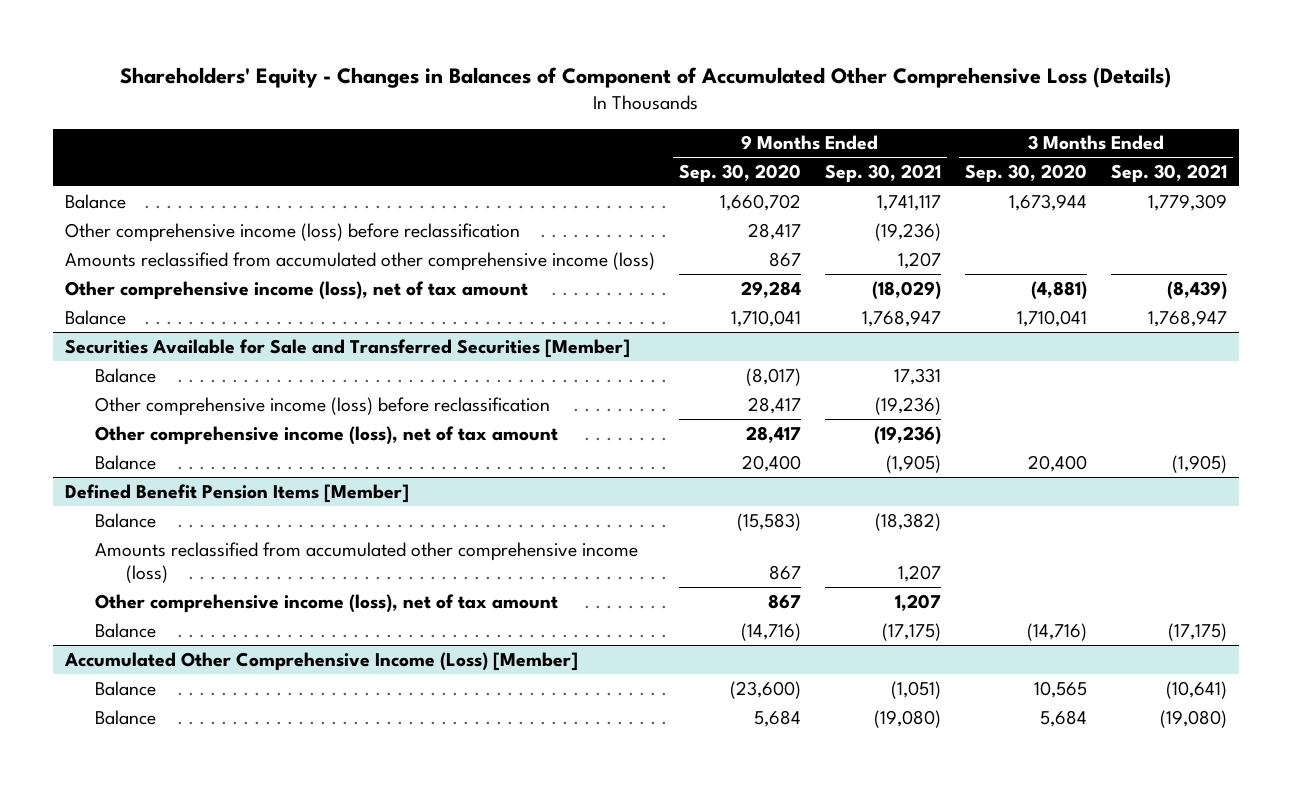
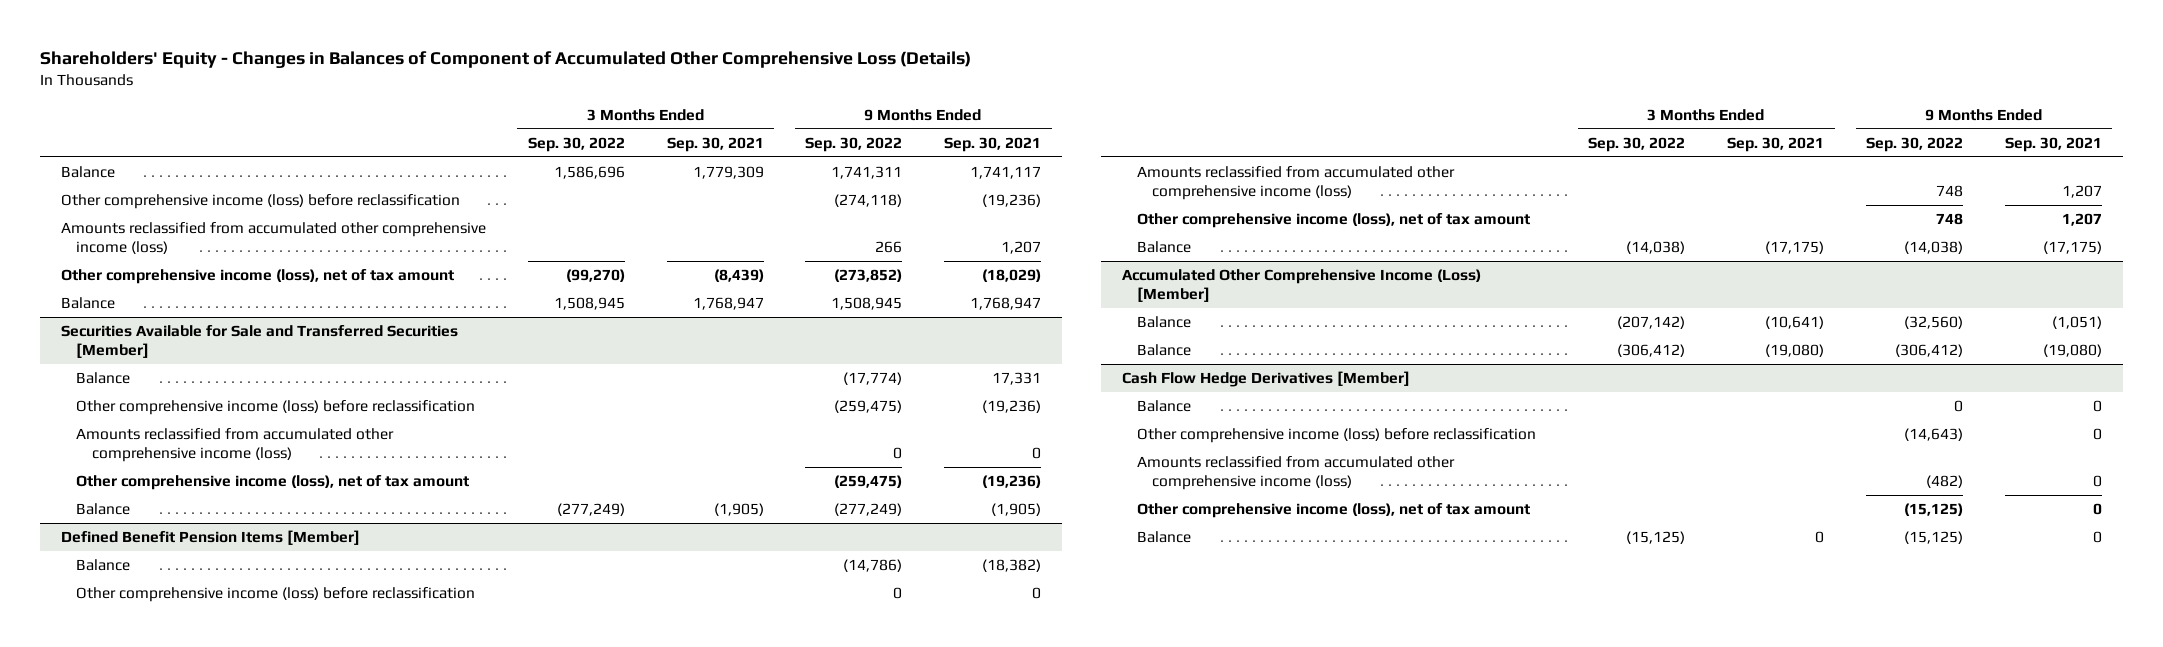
[679,164,802,184] Sep. 30, 2020 -> none
[965,164,1088,184] Sep. 30, 2020 -> none
none -> [527,136,625,152] Sep. 30, 2022
none -> [805,136,903,152] Sep. 30, 2022
none -> [76,428,395,463] Amounts reclassified from accumulated other comprehensive income (loss)
none -> [76,587,476,603] Other comprehensive income (loss) before reclassification
none -> [1121,371,1410,388] Cash Flow Hedge Derivatives [Member]
none -> [1137,400,1192,413] Balance
none -> [1137,428,1537,444] Other comprehensive income (loss) before reclassification
none -> [1137,456,1456,491] Amounts reclassified from accumulated other comprehensive income (loss)
none -> [1137,503,1531,519] Other comprehensive income (loss), net of tax amount
none -> [1137,531,1192,544] Balance

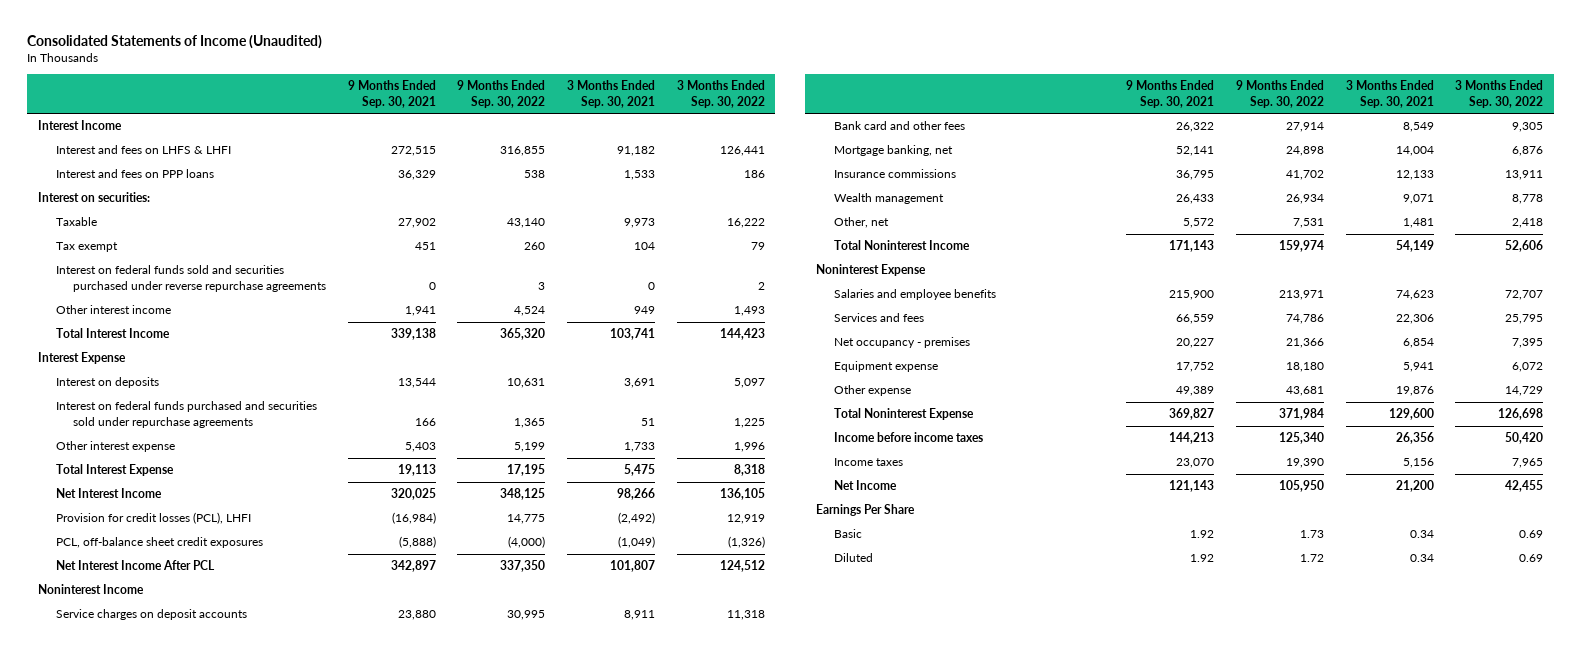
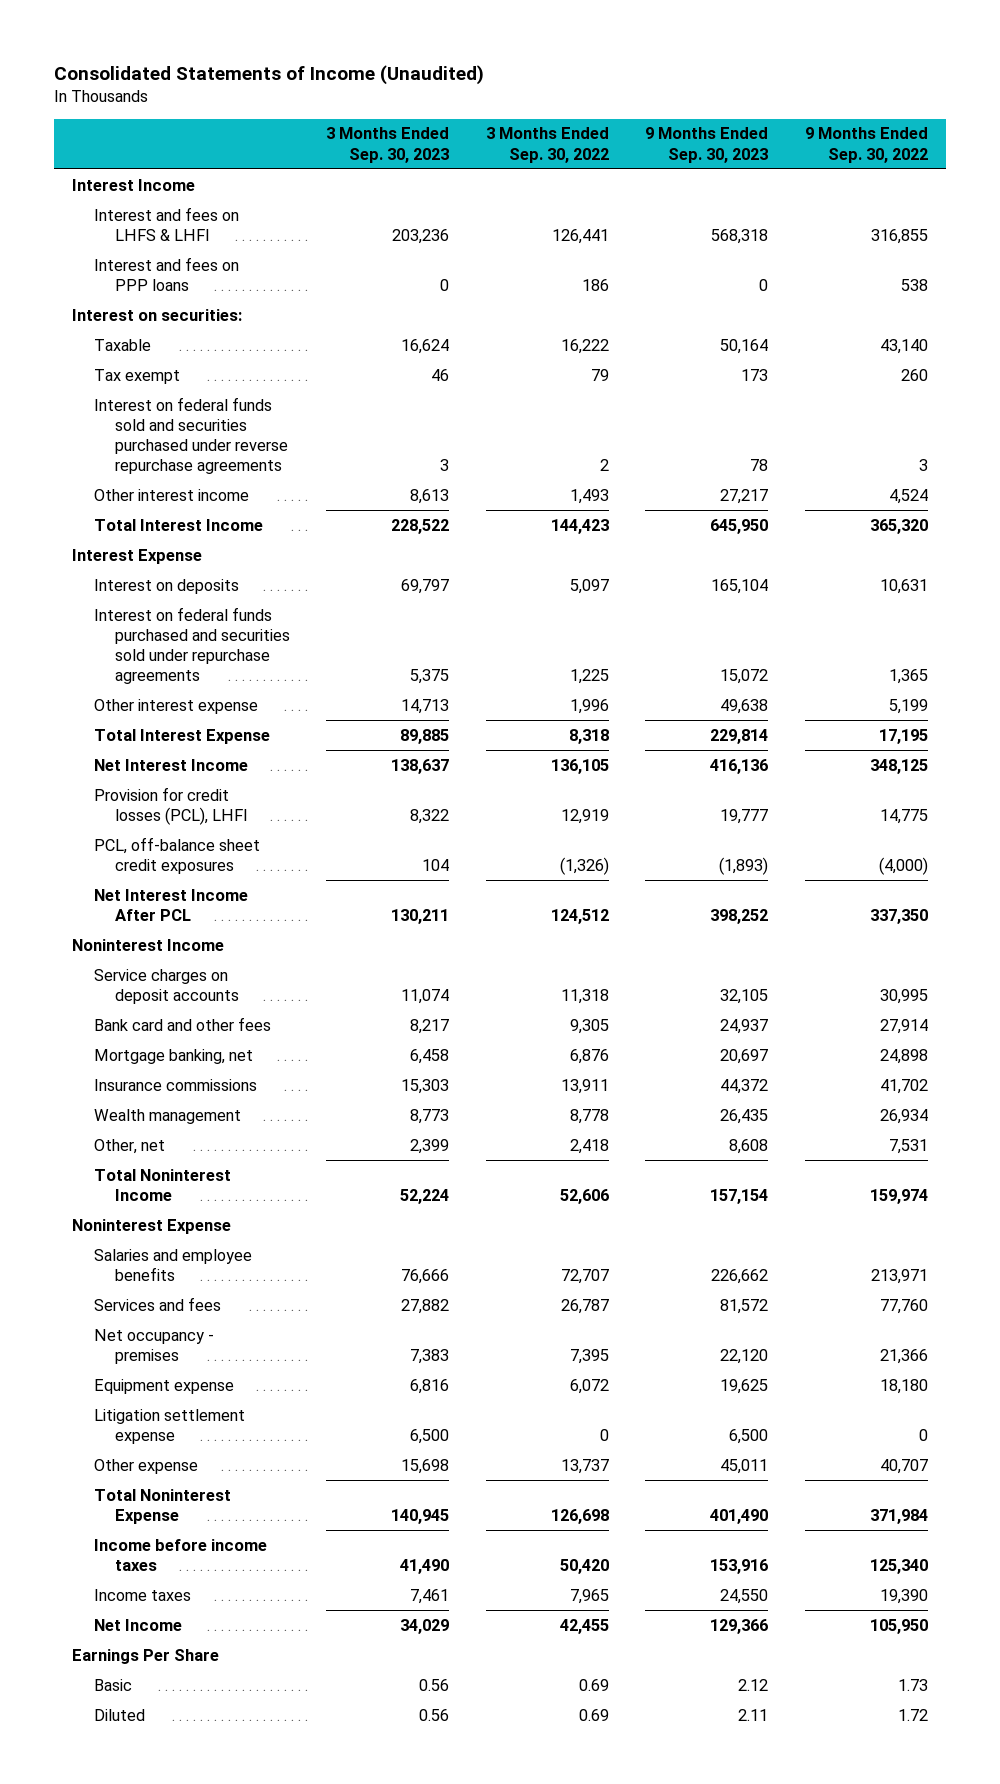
[347,80,436,108] 9 Months Ended Sep. 30, 2021 -> none
[567,80,656,108] 3 Months Ended Sep. 30, 2021 -> none
none -> [326,127,450,163] 3 Months Ended Sep. 30, 2023
none -> [645,127,769,163] 9 Months Ended Sep. 30, 2023
[1285,314,1324,325] 74,786 -> [879,1298,928,1314] 77,760
[1505,314,1544,325] 25,795 -> [560,1298,609,1314] 26,787
none -> [93,1408,245,1444] Litigation settlement expense
[1285,386,1324,397] 43,681 -> [879,1458,928,1474] 40,707
[1505,386,1544,397] 14,729 -> [560,1458,609,1474] 13,737

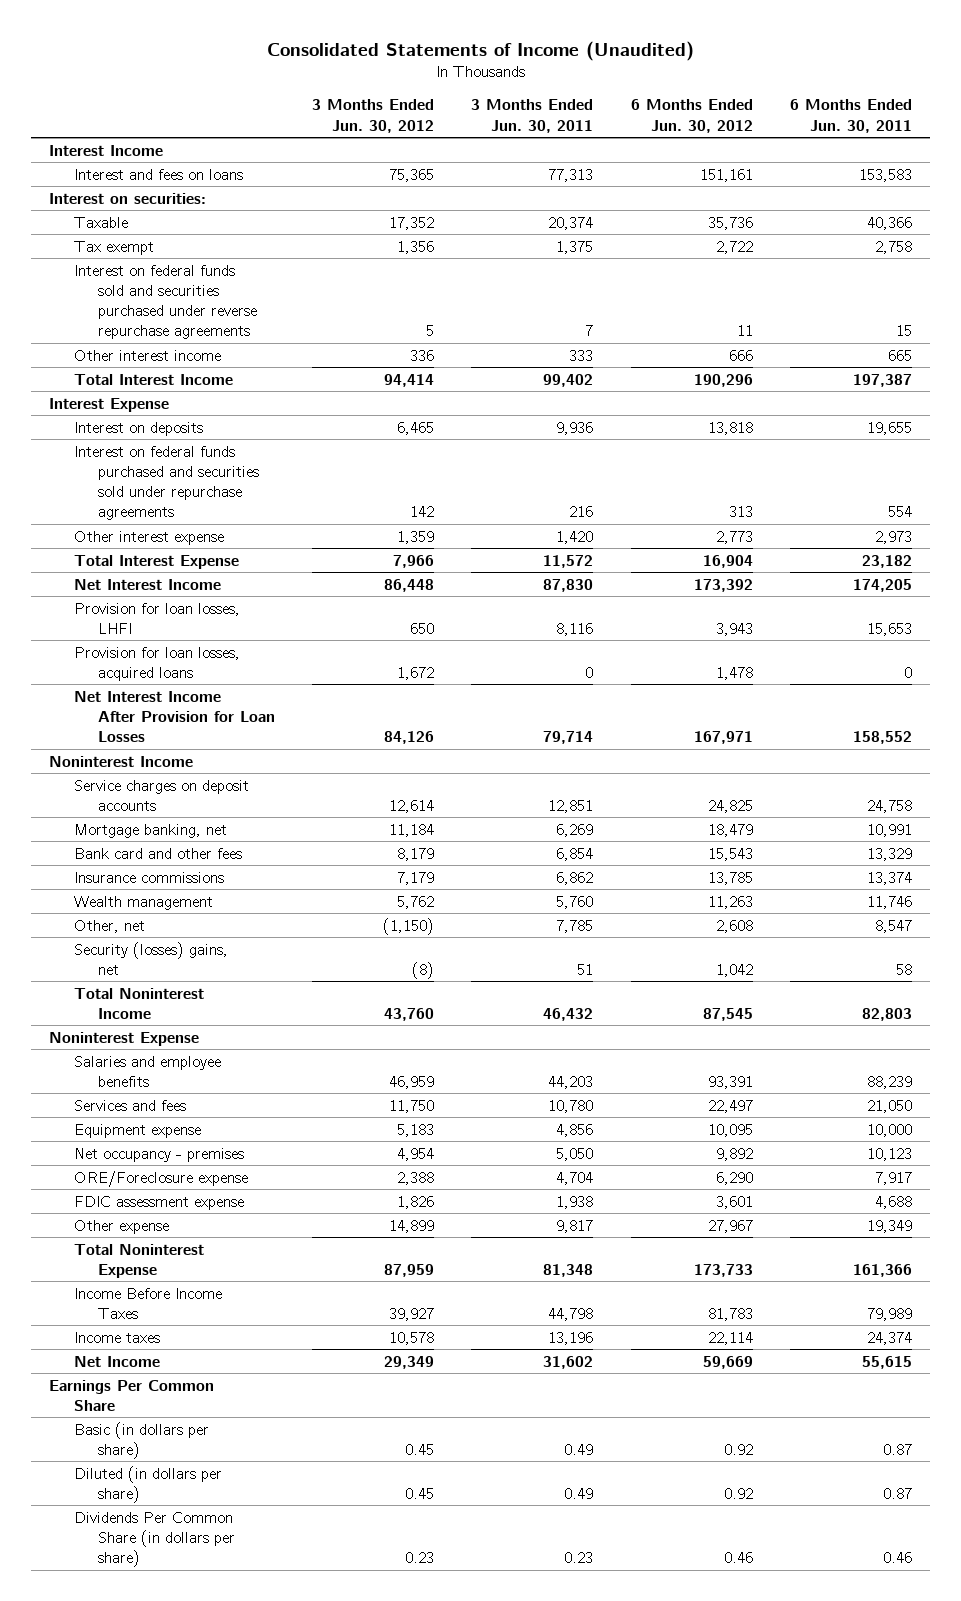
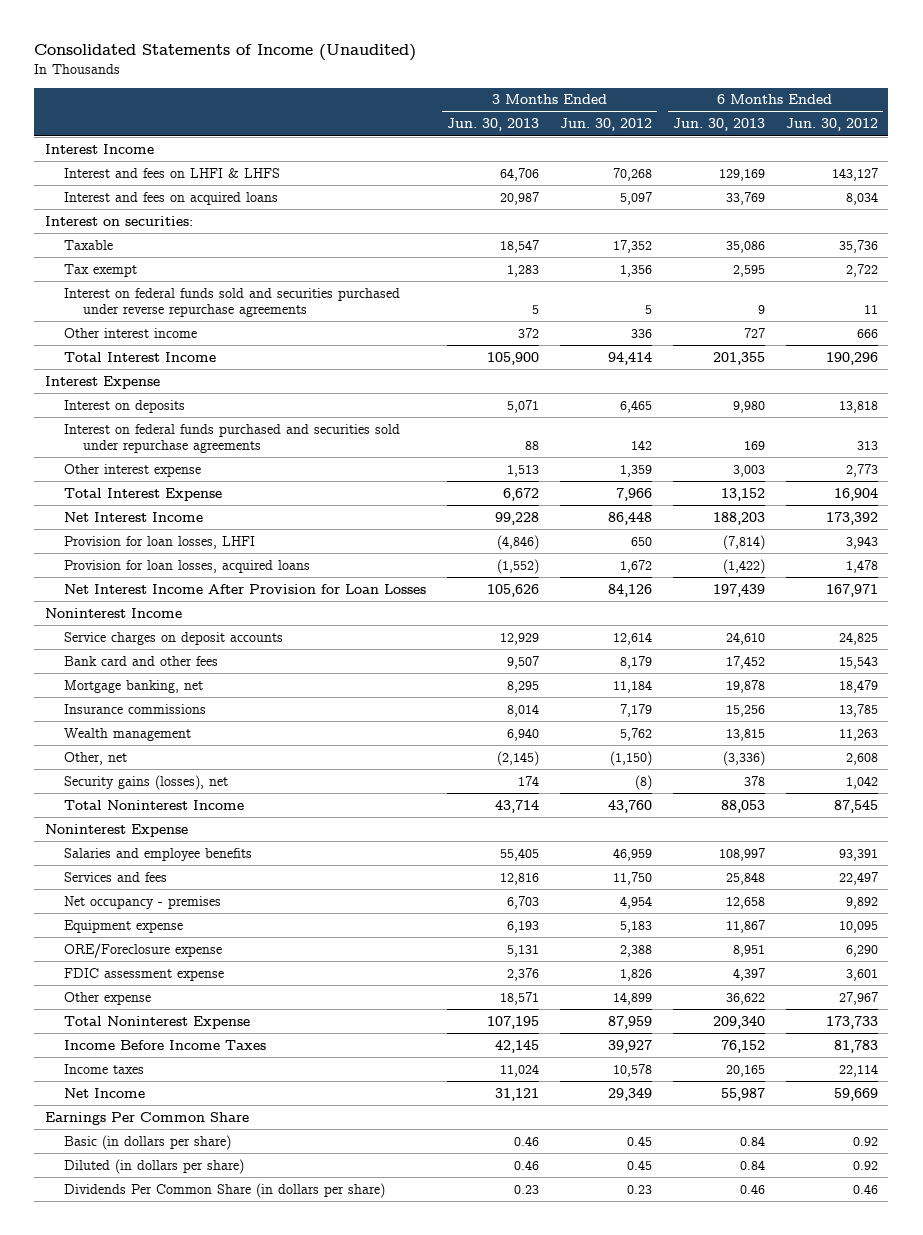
[471,99,594,133] 3 Months Ended Jun. 30, 2011 -> none
[789,99,912,133] 6 Months Ended Jun. 30, 2011 -> none
none -> [447,118,540,132] Jun. 30, 2013
none -> [672,118,765,132] Jun. 30, 2013
none -> [64,167,281,178] Interest and fees on LHFI & LHFS
[73,168,243,180] Interest and fees on loans -> [64,191,279,205] Interest and fees on acquired loans
[389,168,435,182] 75,365 -> [619,191,652,205] 5,097
[699,168,753,182] 151,161 -> [845,191,878,205] 8,034
[73,823,227,838] Mortgage banking, net -> [64,679,204,693] Mortgage banking, net
[73,941,228,975] Security (losses) gains, net -> [64,774,229,790] Security gains (losses), net
[73,1123,201,1138] Equipment expense -> [64,919,184,933] Equipment expense

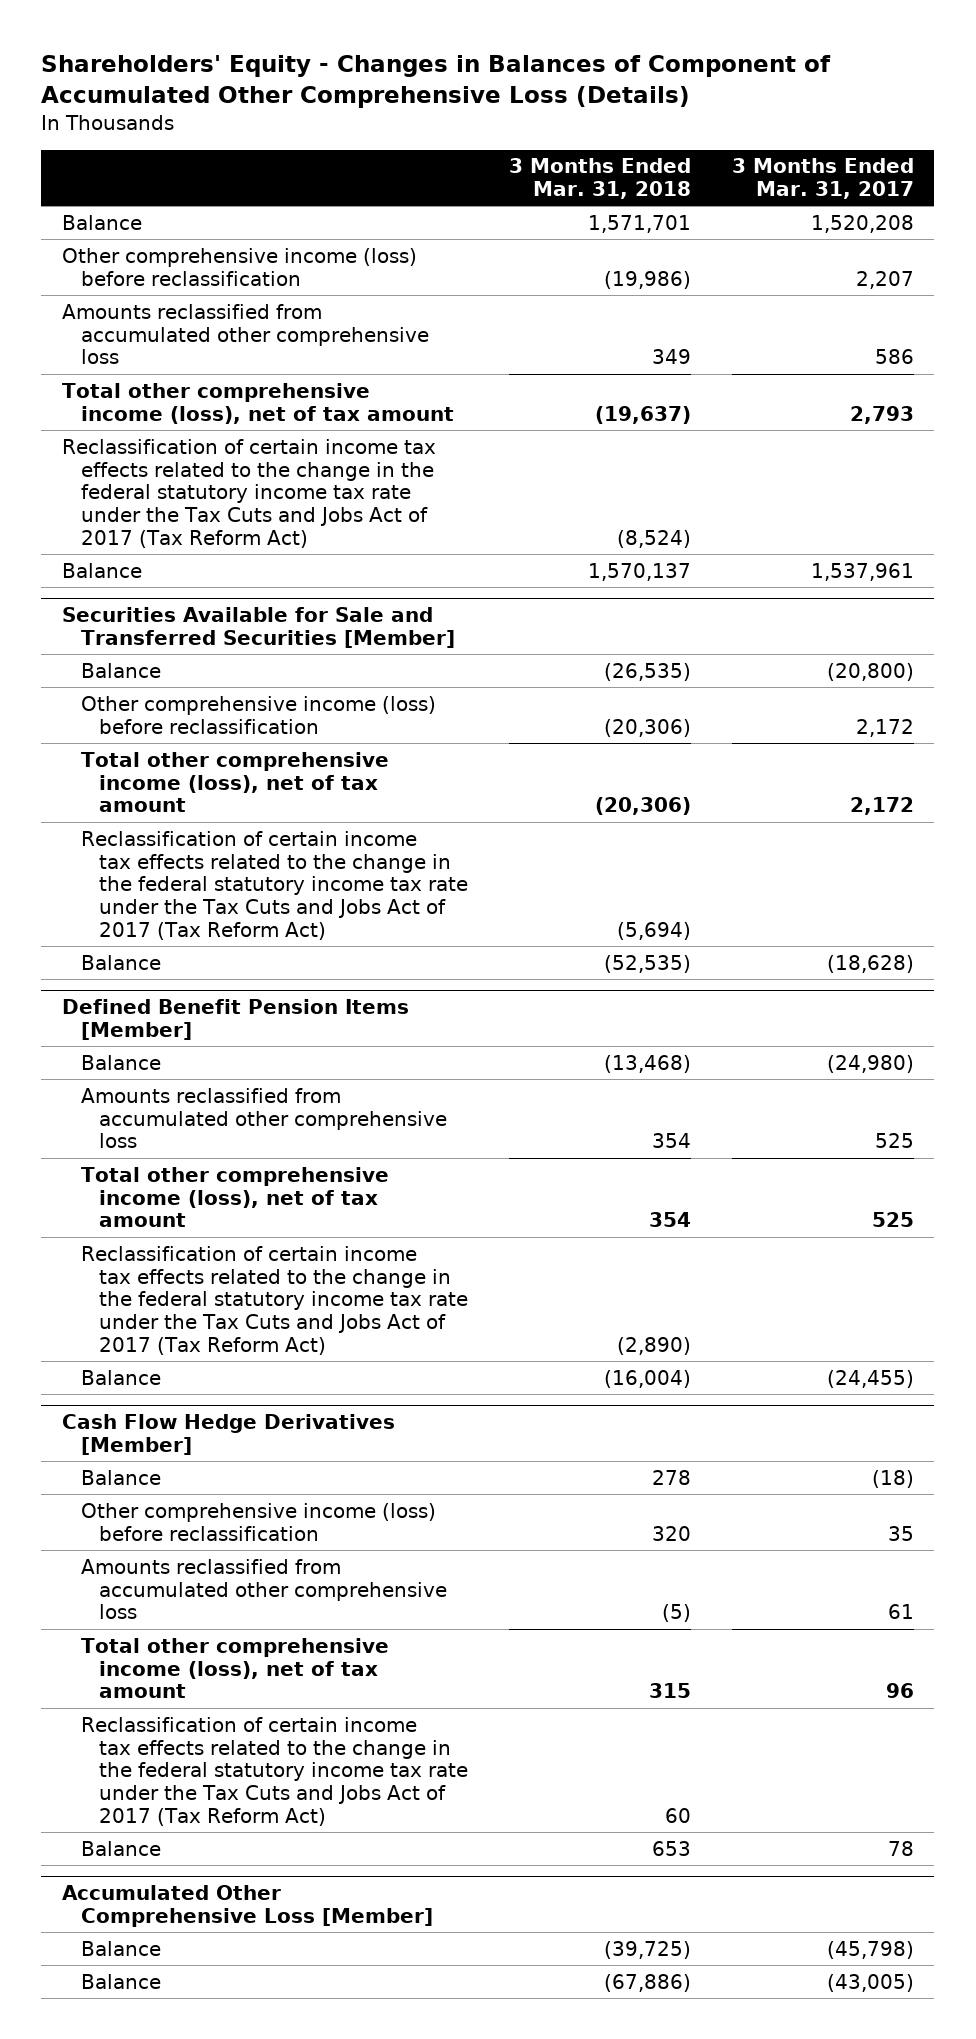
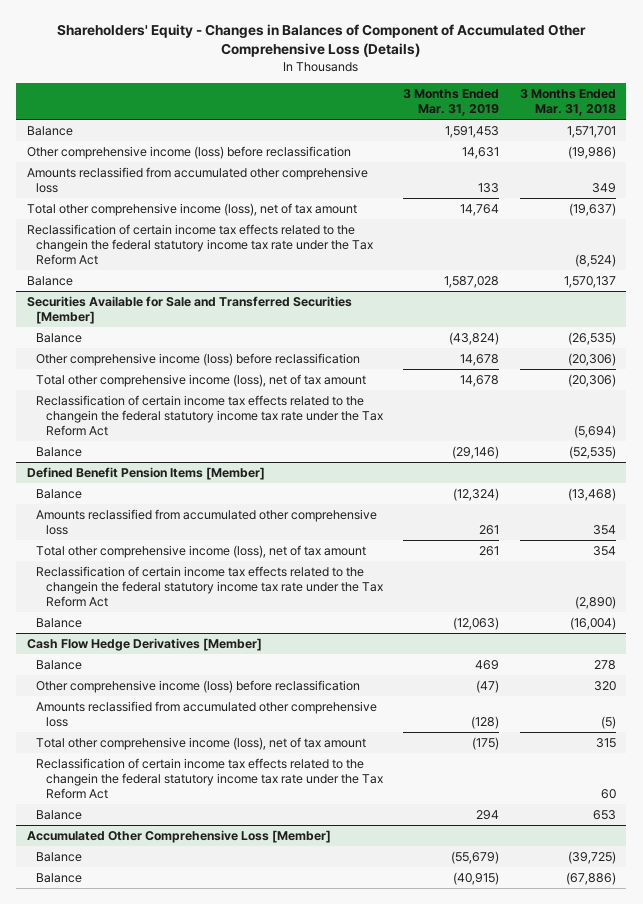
[731,158,914,200] 3 Months Ended Mar. 31, 2017 -> none
none -> [403,88,500,117] 3 Months Ended Mar. 31, 2019
[61,438,436,549] Reclassification of certain income tax effects related to the change in the federal statutory income tax rate under the Tax Cuts and Jobs Act of 2017 (Tax Reform Act) -> [26,223,374,266] Reclassification of certain income tax effects related to the changein the federal statutory income tax rate under the Tax Reform Act
[80,830,469,941] Reclassification of certain income tax effects related to the change in the federal statutory income tax rate under the Tax Cuts and Jobs Act of 2017 (Tax Reform Act) -> [36,394,383,437] Reclassification of certain income tax effects related to the changein the federal statutory income tax rate under the Tax Reform Act
[80,1245,469,1356] Reclassification of certain income tax effects related to the change in the federal statutory income tax rate under the Tax Cuts and Jobs Act of 2017 (Tax Reform Act) -> [36,565,383,608] Reclassification of certain income tax effects related to the changein the federal statutory income tax rate under the Tax Reform Act
[80,1716,469,1827] Reclassification of certain income tax effects related to the change in the federal statutory income tax rate under the Tax Cuts and Jobs Act of 2017 (Tax Reform Act) -> [36,757,383,800] Reclassification of certain income tax effects related to the changein the federal statutory income tax rate under the Tax Reform Act

